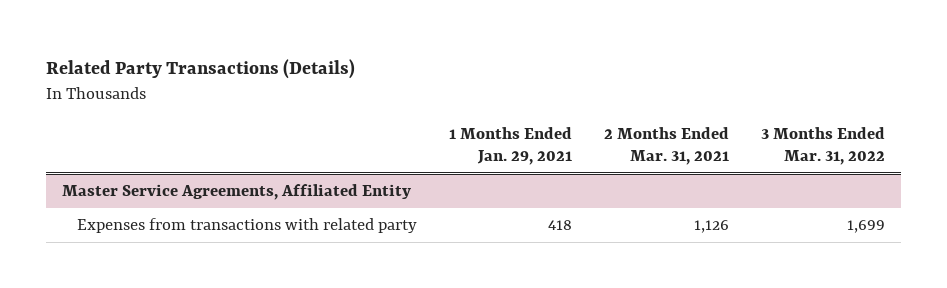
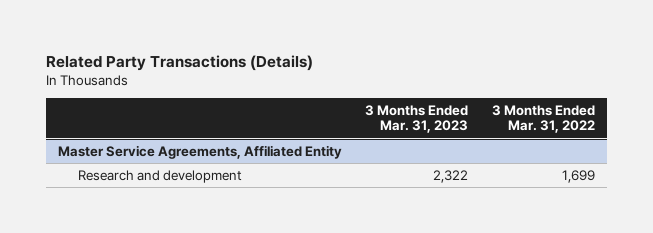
[448,127,572,165] 1 Months Ended Jan. 29, 2021 -> none
[603,127,729,165] 2 Months Ended Mar. 31, 2021 -> none
none -> [365,104,469,134] 3 Months Ended Mar. 31, 2023
[76,218,417,234] Expenses from transactions with related party -> [78,169,243,183] Research and development

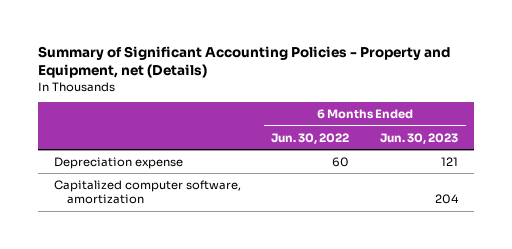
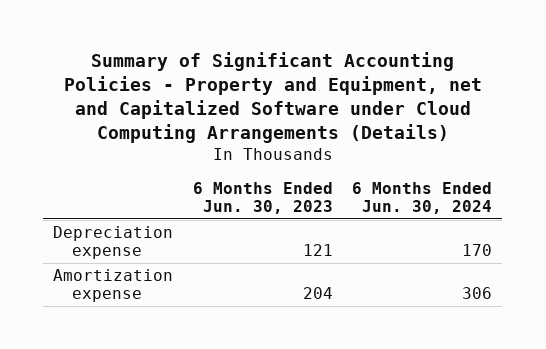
[38,45,451,78] Summary of Significant Accounting Policies - Property and Equipment, net (Details) -> [63,52,482,144] Summary of Significant Accounting Policies - Property and Equipment, net and Capitalized Software under Cloud Computing Arrangements (Details)
[271,132,350,144] Jun. 30, 2022 -> none
none -> [352,181,493,215] 6 Months Ended Jun. 30, 2024
[53,180,241,205] Capitalized computer software, amortization -> [53,268,174,303] Amortization expense

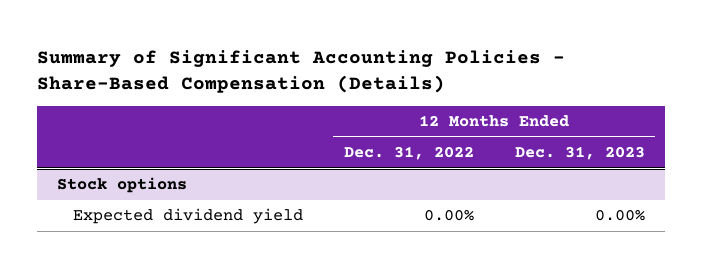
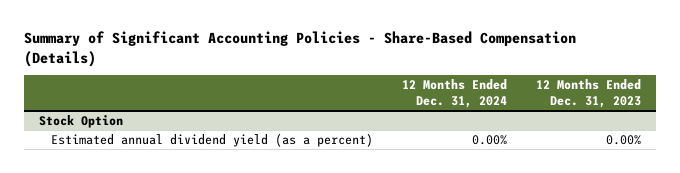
[343,146,474,161] Dec. 31, 2022 -> none
none -> [402,79,508,108] 12 Months Ended Dec. 31, 2024
[57,177,188,194] Stock options -> [38,115,123,129] Stock Option
[72,208,303,225] Expected dividend yield -> [51,133,374,148] Estimated annual dividend yield (as a percent)

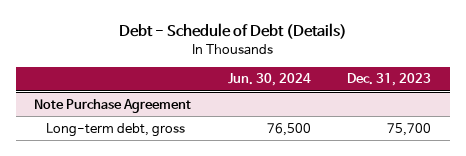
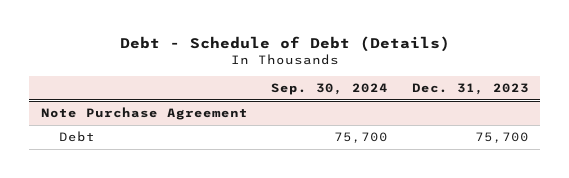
[227,73,311,87] Jun. 30, 2024 -> none
none -> [271,83,389,96] Sep. 30, 2024
[45,122,185,137] Long-term debt, gross -> [59,131,96,143] Debt

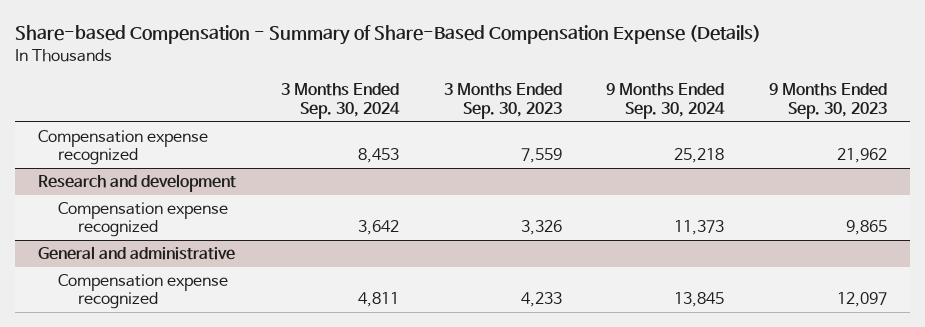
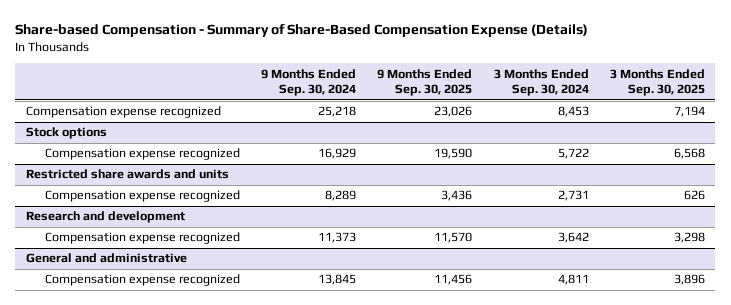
[443,83,562,119] 3 Months Ended Sep. 30, 2023 -> none
[769,83,888,119] 9 Months Ended Sep. 30, 2023 -> none
none -> [377,68,473,97] 9 Months Ended Sep. 30, 2025
none -> [609,68,705,97] 3 Months Ended Sep. 30, 2025
none -> [25,127,107,140] Stock options
none -> [45,148,241,161] Compensation expense recognized
none -> [25,169,229,180] Restricted share awards and units
none -> [45,190,241,203] Compensation expense recognized

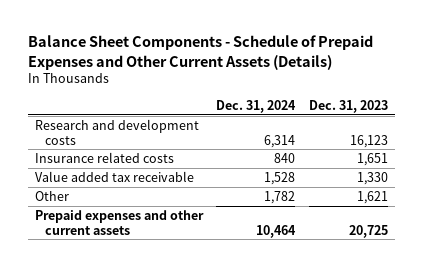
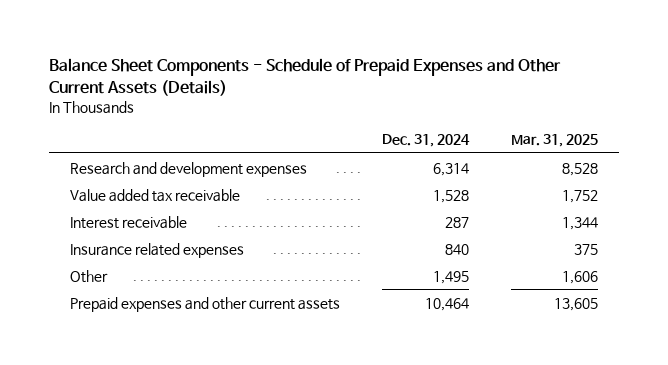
[308,99,388,113] Dec. 31, 2023 -> none
none -> [510,134,598,148] Mar. 31, 2025
[34,151,174,163] Insurance related costs -> none
[34,118,199,145] Research and development costs -> [69,161,307,177] Research and development expenses
none -> [69,215,187,229] Interest receivable
none -> [69,242,244,258] Insurance related expenses
[264,190,296,204] 1,782 -> [432,270,469,284] 1,495

